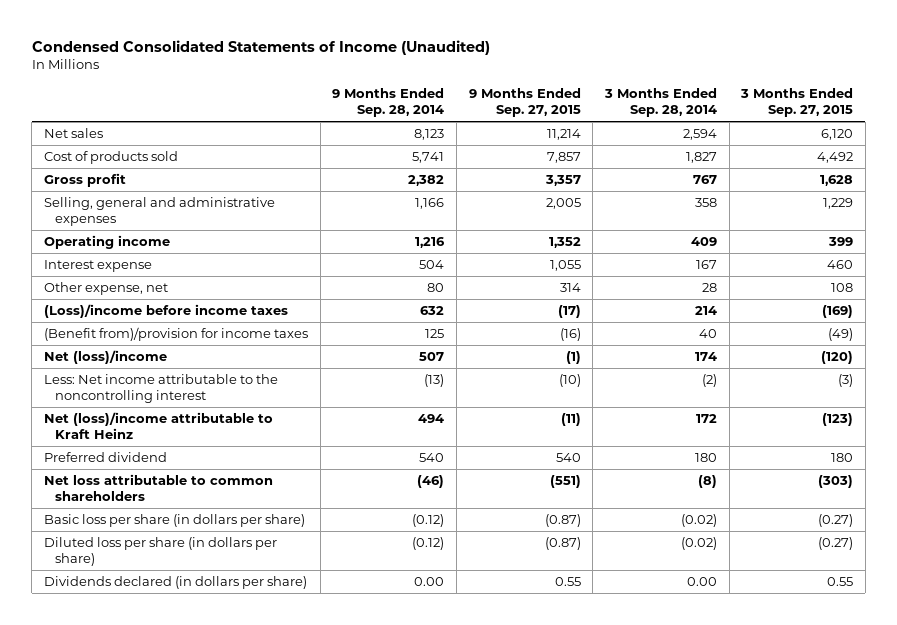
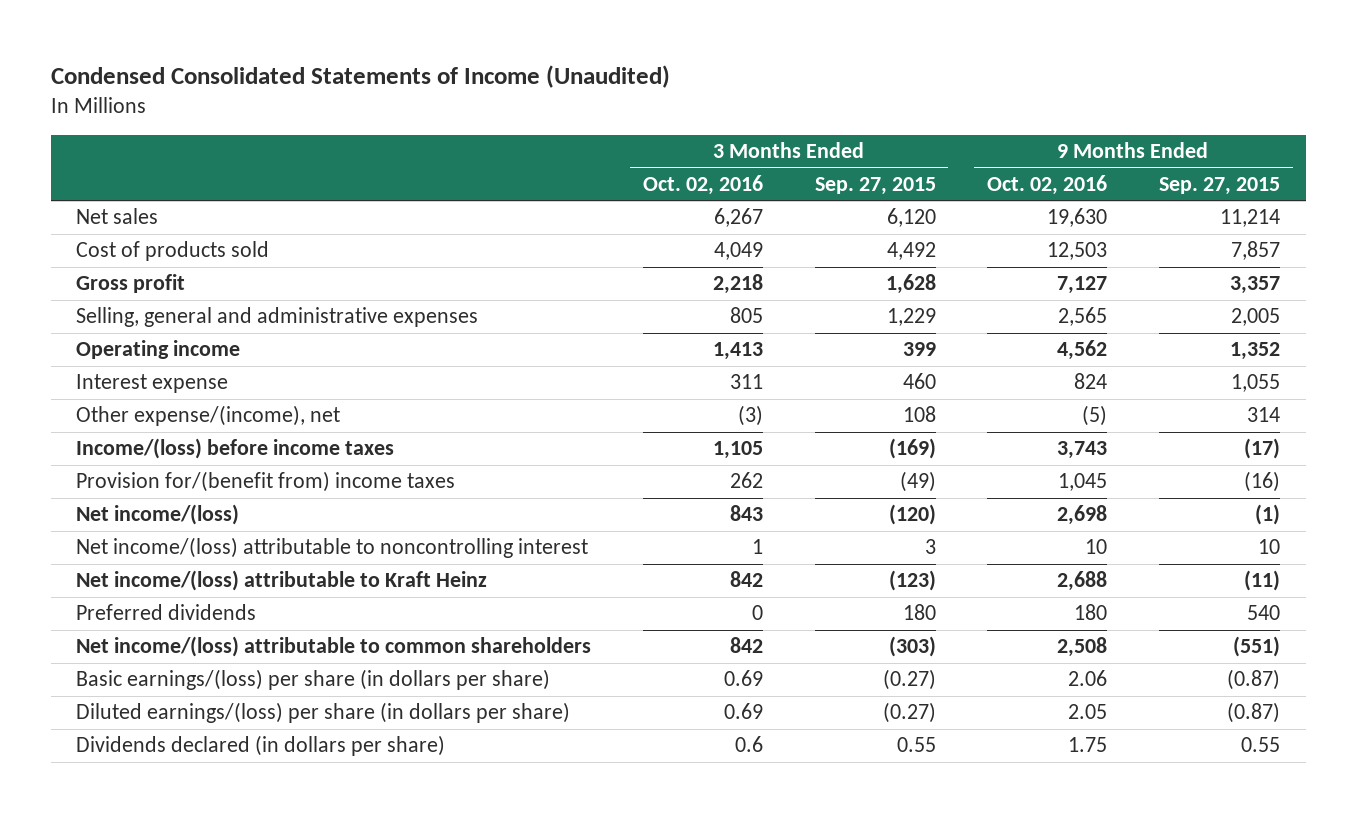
[332,87,445,118] 9 Months Ended Sep. 28, 2014 -> none
[603,87,717,118] 3 Months Ended Sep. 28, 2014 -> none
none -> [643,174,764,195] Oct. 02, 2016
none -> [987,174,1108,195] Oct. 02, 2016
[44,282,169,296] Other expense, net -> [76,405,341,427] Other expense/(income), net
[44,304,289,319] (Loss)/income before income taxes -> [76,438,395,460] Income/(loss) before income taxes
[44,327,309,342] (Benefit from)/provision for income taxes -> [76,471,456,493] Provision for/(benefit from) income taxes
[44,350,168,365] Net (loss)/income -> [76,504,240,526] Net income/(loss)
[44,374,279,404] Less: Net income attributable to the noncontrolling interest -> [76,537,589,559] Net income/(loss) attributable to noncontrolling interest
[558,374,581,388] (10) -> [1257,539,1280,555] 10
[838,374,854,388] (3) -> [924,539,936,555] 3
[44,412,274,440] Net (loss)/income attributable to Kraft Heinz -> [76,570,488,592] Net income/(loss) attributable to Kraft Heinz
[44,452,168,463] Preferred dividend -> [76,604,257,621] Preferred dividends
[44,474,274,502] Net loss attributable to common shareholders -> [76,636,592,658] Net income/(loss) attributable to common shareholders
[44,514,306,528] Basic loss per share (in dollars per share) -> [76,669,551,691] Basic earnings/(loss) per share (in dollars per share)
[44,537,278,567] Diluted loss per share (in dollars per share) -> [76,702,571,724] Diluted earnings/(loss) per share (in dollars per share)

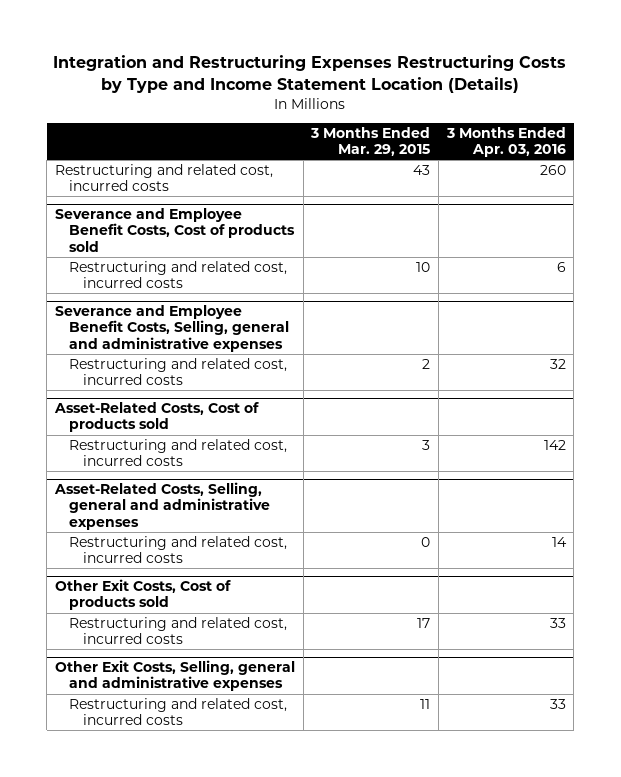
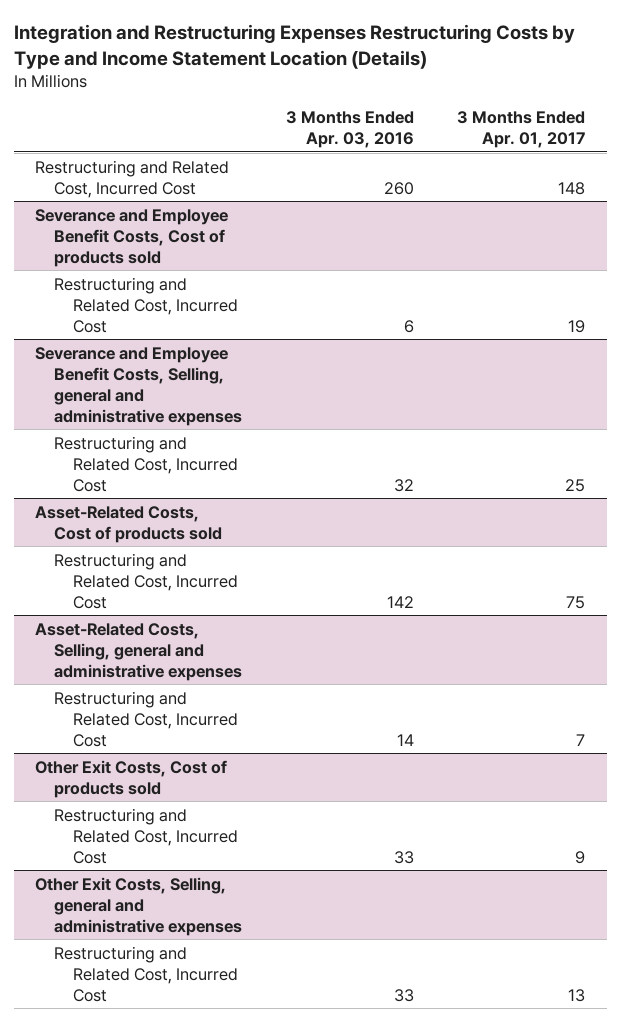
[310,126,431,156] 3 Months Ended Mar. 29, 2015 -> none
none -> [457,110,586,148] 3 Months Ended Apr. 01, 2017
[55,163,274,192] Restructuring and related cost, incurred costs -> [35,159,230,198] Restructuring and Related Cost, Incurred Cost
[68,260,287,289] Restructuring and related cost, incurred costs -> [54,276,239,333] Restructuring and Related Cost, Incurred Cost
[68,357,287,386] Restructuring and related cost, incurred costs -> [54,435,239,492] Restructuring and Related Cost, Incurred Cost
[68,438,287,467] Restructuring and related cost, incurred costs -> [54,552,239,609] Restructuring and Related Cost, Incurred Cost
[68,535,287,564] Restructuring and related cost, incurred costs -> [54,690,239,747] Restructuring and Related Cost, Incurred Cost
[68,616,287,645] Restructuring and related cost, incurred costs -> [54,807,239,864] Restructuring and Related Cost, Incurred Cost
[68,697,287,726] Restructuring and related cost, incurred costs -> [54,945,239,1002] Restructuring and Related Cost, Incurred Cost

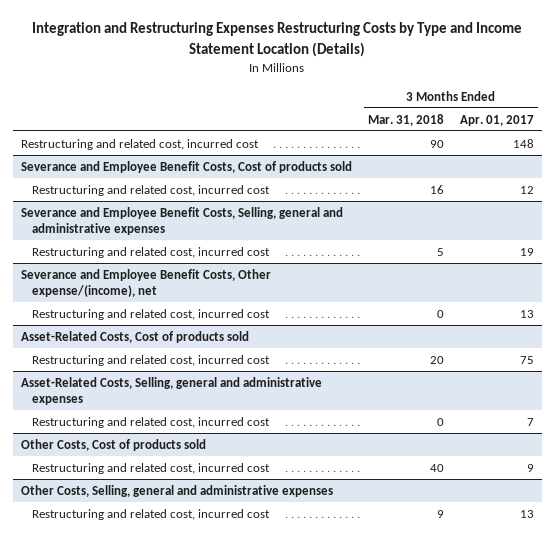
[285,110,414,148] 3 Months Ended Apr. 03, 2016 -> none
none -> [367,113,444,126] Mar. 31, 2018
[35,159,230,198] Restructuring and Related Cost, Incurred Cost -> [20,138,259,150] Restructuring and related cost, incurred cost
[54,276,239,333] Restructuring and Related Cost, Incurred Cost -> [32,184,271,196] Restructuring and related cost, incurred cost
[568,319,586,333] 19 -> [519,185,534,194] 12
[54,435,239,492] Restructuring and Related Cost, Incurred Cost -> [32,246,271,258] Restructuring and related cost, incurred cost
[565,478,586,492] 25 -> [519,247,534,256] 19
none -> [20,268,271,298] Severance and Employee Benefit Costs, Other expense/(income), net
none -> [32,308,271,320] Restructuring and related cost, incurred cost
[54,552,239,609] Restructuring and Related Cost, Incurred Cost -> [32,354,271,366] Restructuring and related cost, incurred cost
[54,690,239,747] Restructuring and Related Cost, Incurred Cost -> [32,416,271,428] Restructuring and related cost, incurred cost
[35,759,228,798] Other Exit Costs, Cost of products sold -> [20,438,206,451] Other Costs, Cost of products sold
[54,807,239,864] Restructuring and Related Cost, Incurred Cost -> [32,462,271,474] Restructuring and related cost, incurred cost
[35,876,243,936] Other Exit Costs, Selling, general and administrative expenses -> [20,484,333,497] Other Costs, Selling, general and administrative expenses
[54,945,239,1002] Restructuring and Related Cost, Incurred Cost -> [32,508,271,520] Restructuring and related cost, incurred cost

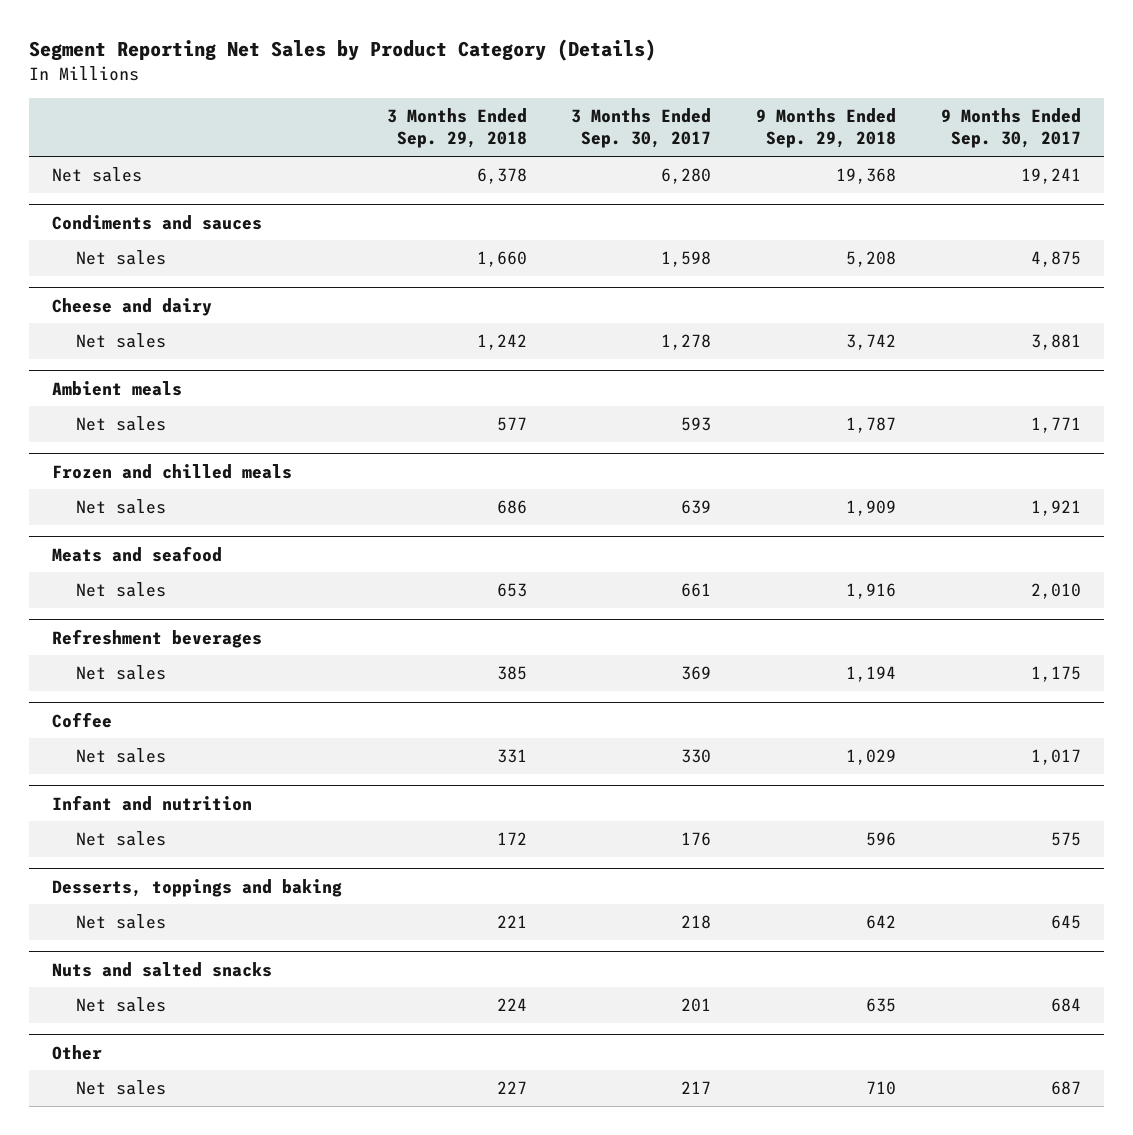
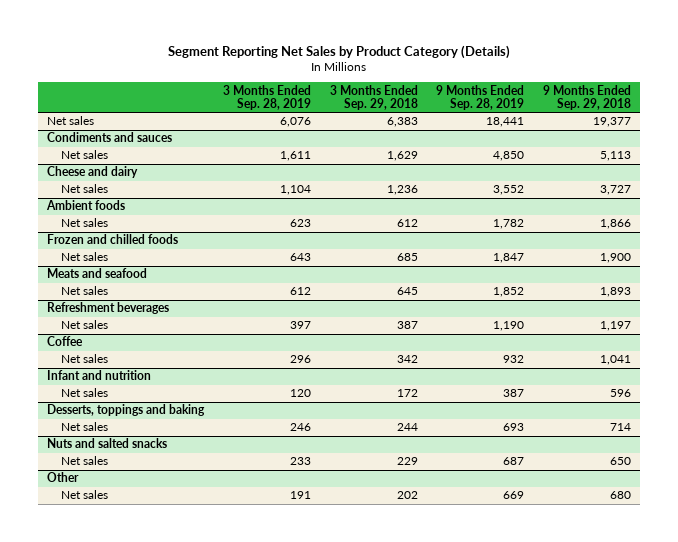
[571,107,712,149] 3 Months Ended Sep. 30, 2017 -> none
[941,107,1082,149] 9 Months Ended Sep. 30, 2017 -> none
none -> [222,84,311,111] 3 Months Ended Sep. 28, 2019
none -> [436,84,525,111] 9 Months Ended Sep. 28, 2019
[476,168,527,185] 6,378 -> [386,117,418,128] 6,383
[836,168,897,185] 19,368 -> [593,117,632,128] 19,377
[476,251,527,268] 1,660 -> [386,151,418,162] 1,629
[846,251,897,268] 5,208 -> [600,151,632,162] 5,113
[476,334,527,351] 1,242 -> [386,185,418,196] 1,236
[846,334,897,351] 3,742 -> [600,185,632,196] 3,727
[51,380,182,396] Ambient meals -> [46,200,126,211] Ambient foods
[496,417,527,432] 577 -> [396,219,418,228] 612
[846,417,897,434] 1,787 -> [600,219,632,230] 1,866
[51,463,292,479] Frozen and chilled meals -> [47,234,179,245] Frozen and chilled foods
[496,500,527,515] 686 -> [396,253,418,262] 685
[846,500,897,517] 1,909 -> [600,253,632,264] 1,900
[496,583,527,598] 653 -> [396,287,418,296] 645
[846,583,897,600] 1,916 -> [600,287,632,298] 1,893
[496,666,527,681] 385 -> [396,321,418,330] 387
[846,666,897,683] 1,194 -> [600,321,632,332] 1,197
[496,749,527,764] 331 -> [396,355,418,364] 342
[846,749,897,766] 1,029 -> [600,355,632,366] 1,041
[496,915,527,929] 221 -> [396,423,418,432] 244
[866,915,897,930] 642 -> [610,423,632,432] 714
[496,998,527,1012] 224 -> [396,457,418,466] 229
[866,998,897,1013] 635 -> [610,457,632,466] 650
[496,1081,527,1095] 227 -> [396,491,418,500] 202
[866,1081,897,1096] 710 -> [610,491,632,500] 680

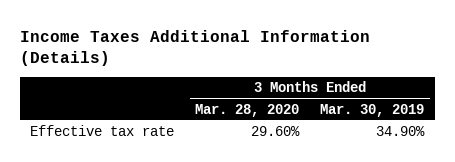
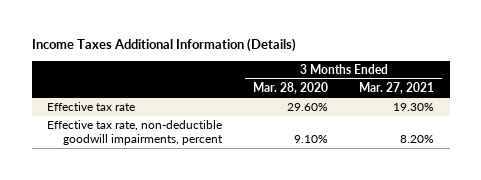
[320,103,425,117] Mar. 30, 2019 -> none
none -> [359,82,435,95] Mar. 27, 2021
none -> [47,120,223,146] Effective tax rate, non-deductible goodwill impairments, percent

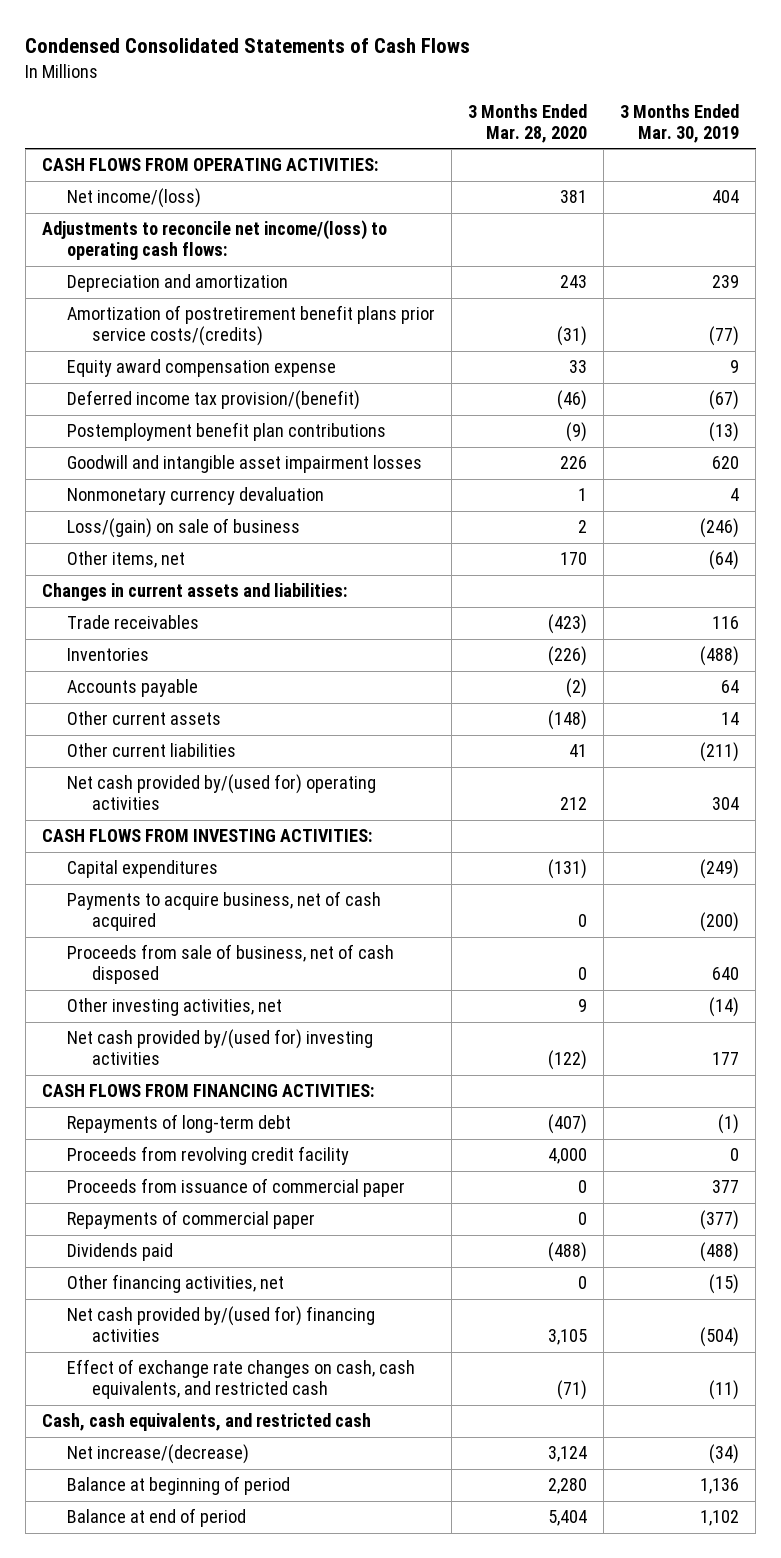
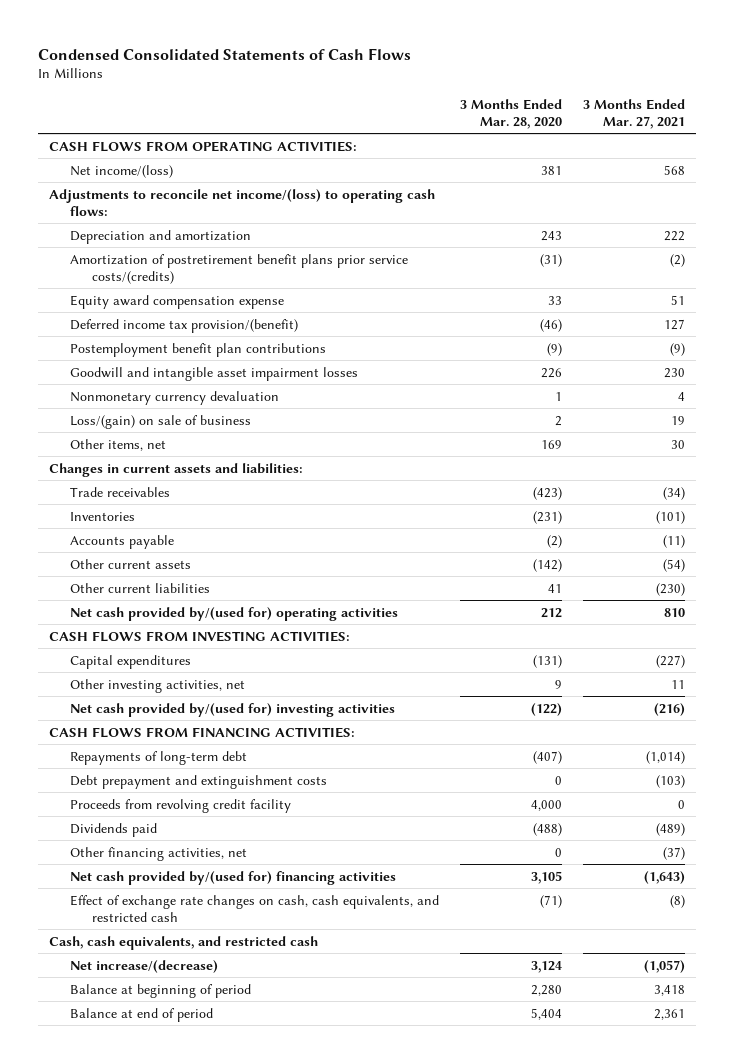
[620,103,740,143] 3 Months Ended Mar. 30, 2019 -> none
none -> [583,98,686,129] 3 Months Ended Mar. 27, 2021
[560,552,588,566] 170 -> [541,439,563,449] 169
[548,646,588,667] (226) -> [533,510,563,524] (231)
[548,710,588,731] (148) -> [533,558,563,572] (142)
[66,891,381,932] Payments to acquire business, net of cash acquired -> none
[66,944,394,985] Proceeds from sale of business, net of cash disposed -> none
none -> [70,774,328,789] Debt prepayment and extinguishment costs
[66,1178,405,1198] Proceeds from issuance of commercial paper -> none
[66,1210,315,1230] Repayments of commercial paper -> none

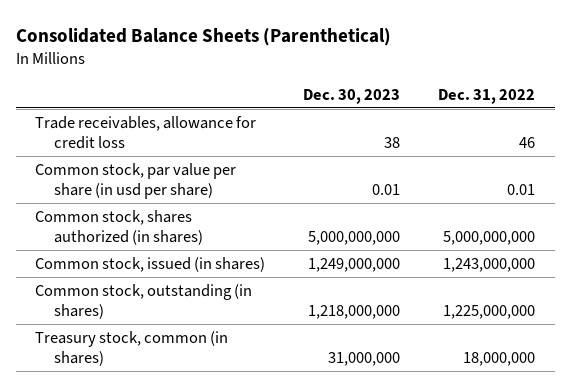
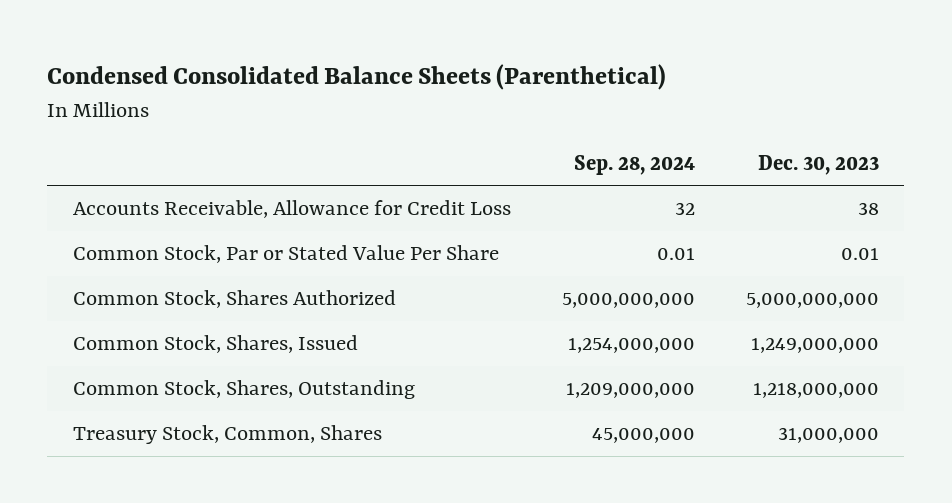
[16,28,392,47] Consolidated Balance Sheets (Parenthetical) -> [47,64,667,91] Condensed Consolidated Balance Sheets (Parenthetical)
[438,88,536,104] Dec. 31, 2022 -> none
none -> [573,154,695,175] Sep. 28, 2024
[35,115,257,149] Trade receivables, allowance for credit loss -> [72,200,511,219] Accounts Receivable, Allowance for Credit Loss
[35,162,237,199] Common stock, par value per share (in usd per share) -> [72,245,499,264] Common Stock, Par or Stated Value Per Share
[35,209,204,245] Common stock, shares authorized (in shares) -> [72,290,396,309] Common Stock, Shares Authorized
[35,256,266,272] Common stock, issued (in shares) -> [72,335,358,354] Common Stock, Shares, Issued
[35,283,253,319] Common stock, outstanding (in shares) -> [72,380,415,400] Common Stock, Shares, Outstanding
[35,330,229,366] Treasury stock, common (in shares) -> [72,425,382,445] Treasury Stock, Common, Shares

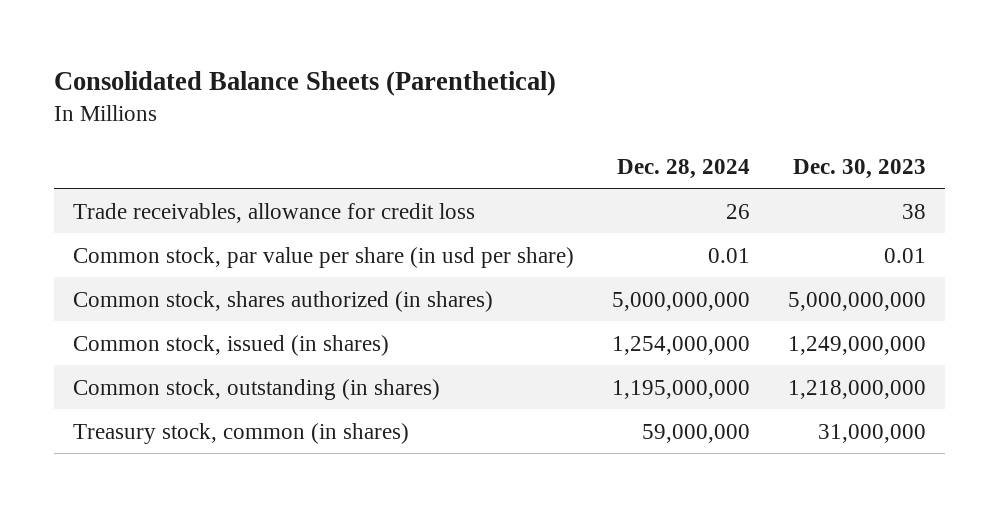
[47,64,667,91] Condensed Consolidated Balance Sheets (Parenthetical) -> [54,70,557,96] Consolidated Balance Sheets (Parenthetical)
[573,154,695,175] Sep. 28, 2024 -> none
none -> [616,158,750,179] Dec. 28, 2024
[72,200,511,219] Accounts Receivable, Allowance for Credit Loss -> [72,202,475,223] Trade receivables, allowance for credit loss
[72,245,499,264] Common Stock, Par or Stated Value Per Share -> [72,246,574,268] Common stock, par value per share (in usd per share)
[72,290,396,309] Common Stock, Shares Authorized -> [72,290,493,312] Common stock, shares authorized (in shares)
[72,335,358,354] Common Stock, Shares, Issued -> [72,334,389,356] Common stock, issued (in shares)
[72,380,415,400] Common Stock, Shares, Outstanding -> [72,378,440,400] Common stock, outstanding (in shares)
[72,425,382,445] Treasury Stock, Common, Shares -> [72,422,409,444] Treasury stock, common (in shares)

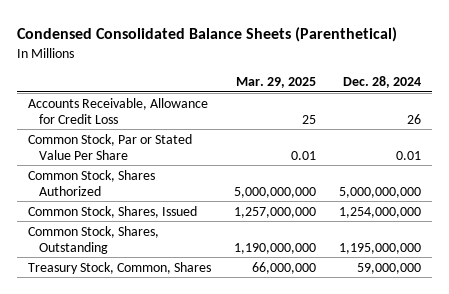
[54,70,557,96] Consolidated Balance Sheets (Parenthetical) -> [17,26,398,42] Condensed Consolidated Balance Sheets (Parenthetical)
[792,158,926,179] Dec. 30, 2023 -> none
none -> [236,77,317,89] Mar. 29, 2025
[72,202,475,223] Trade receivables, allowance for credit loss -> [28,97,209,124] Accounts Receivable, Allowance for Credit Loss
[72,246,574,268] Common stock, par value per share (in usd per share) -> [28,133,193,160] Common Stock, Par or Stated Value Per Share
[72,290,493,312] Common stock, shares authorized (in shares) -> [28,169,156,196] Common Stock, Shares Authorized
[72,334,389,356] Common stock, issued (in shares) -> [28,205,198,218] Common Stock, Shares, Issued
[72,378,440,400] Common stock, outstanding (in shares) -> [28,225,160,254] Common Stock, Shares, Outstanding
[72,422,409,444] Treasury stock, common (in shares) -> [28,261,212,274] Treasury Stock, Common, Shares

